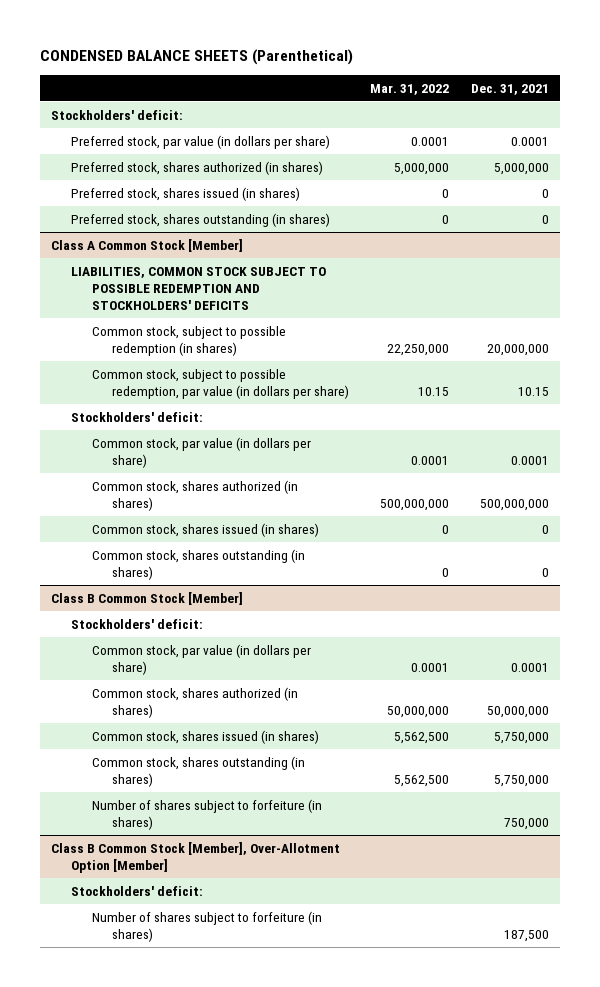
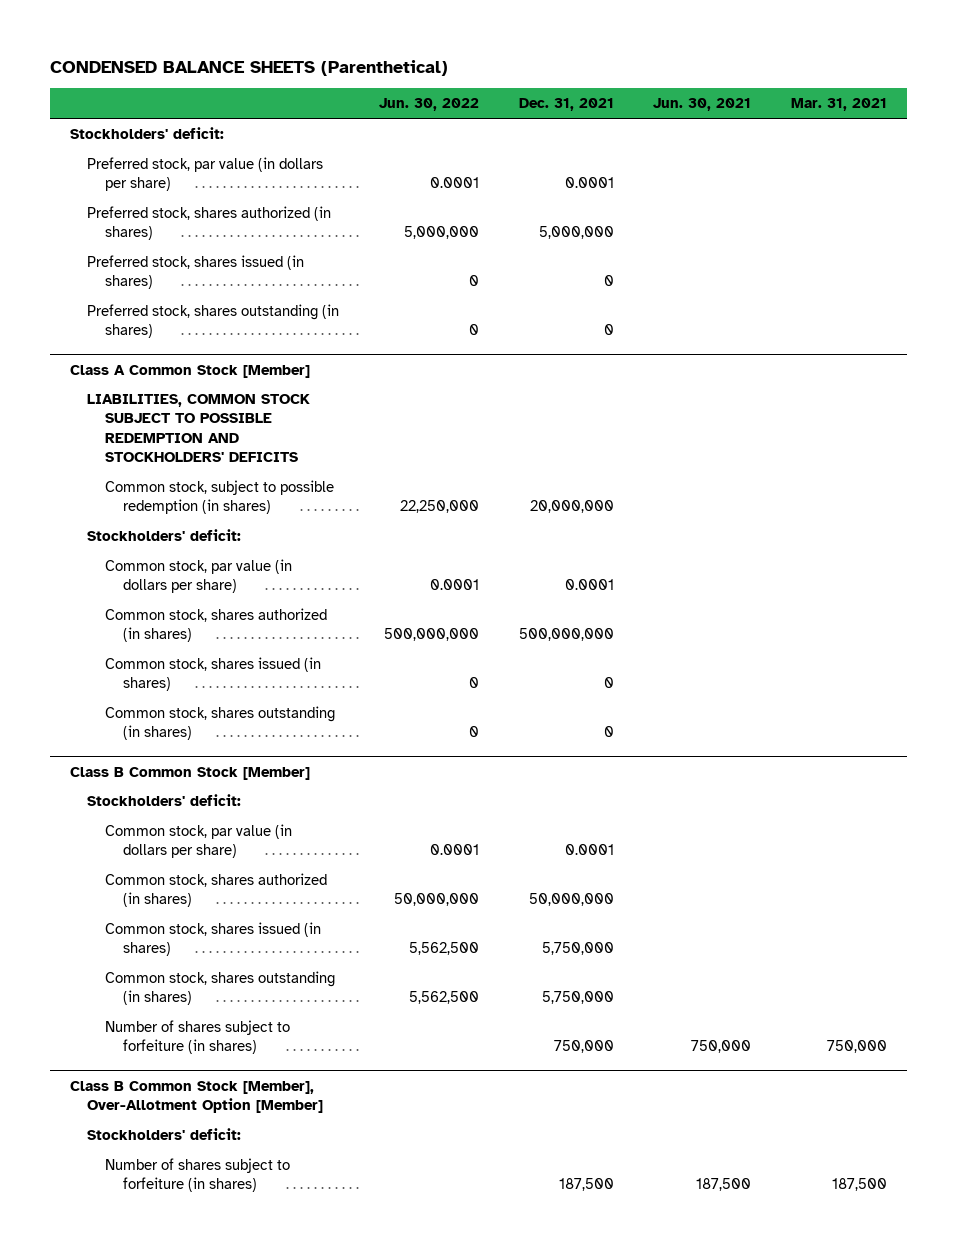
[370,83,450,95] Mar. 31, 2022 -> none
none -> [378,98,479,112] Jun. 30, 2022
none -> [653,98,752,112] Jun. 30, 2021
none -> [791,98,888,112] Mar. 31, 2021
[91,368,350,399] Common stock, subject to possible redemption, par value (in dollars per share) -> none

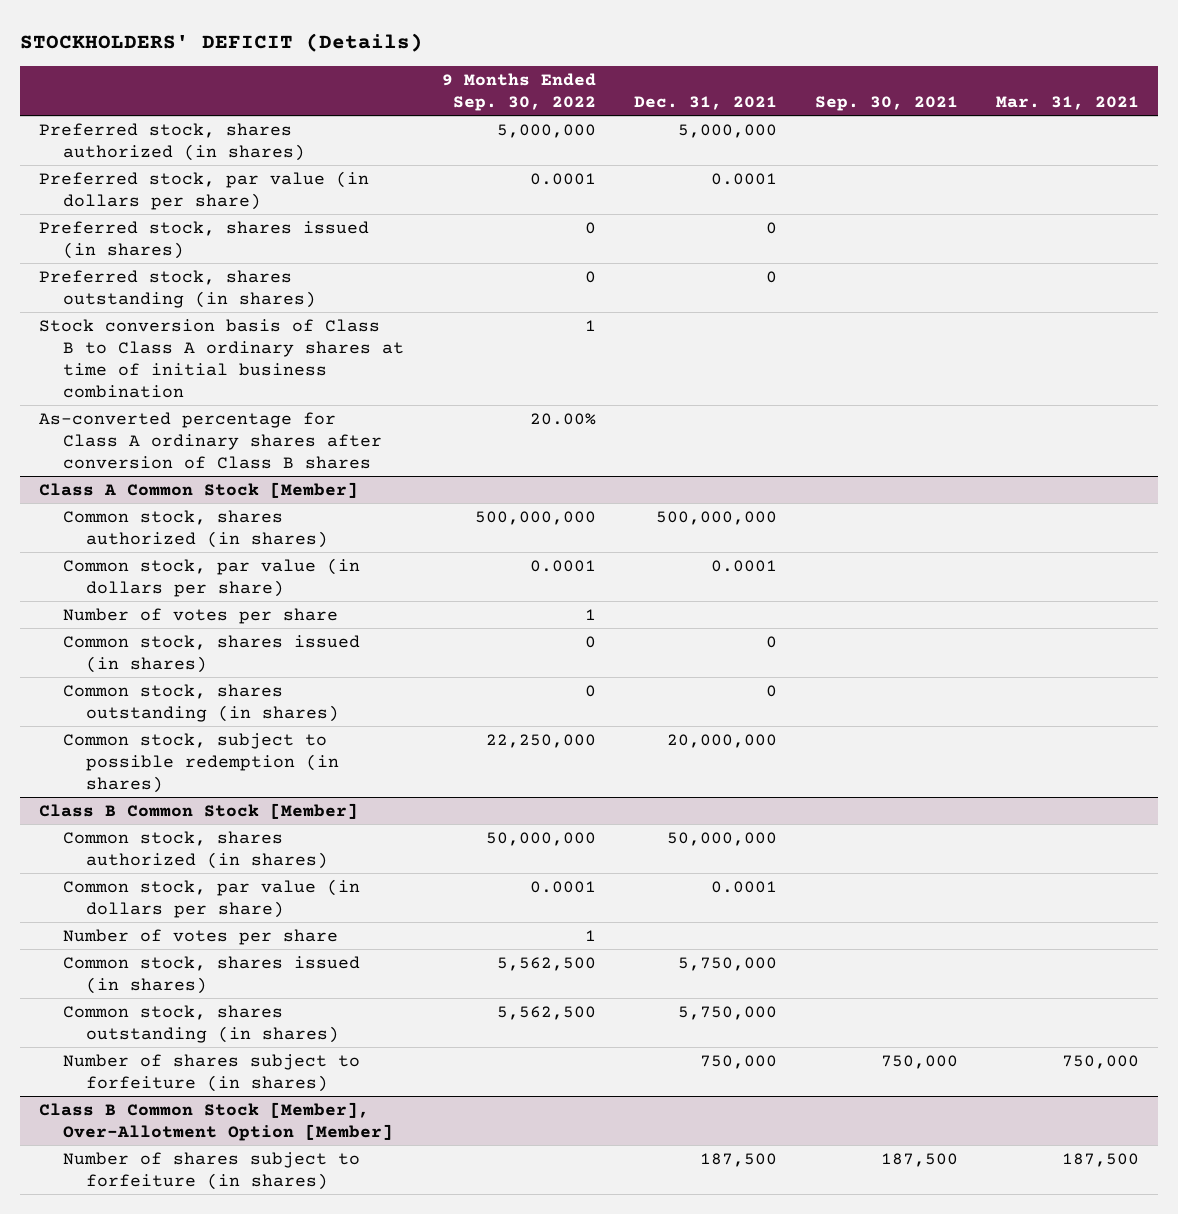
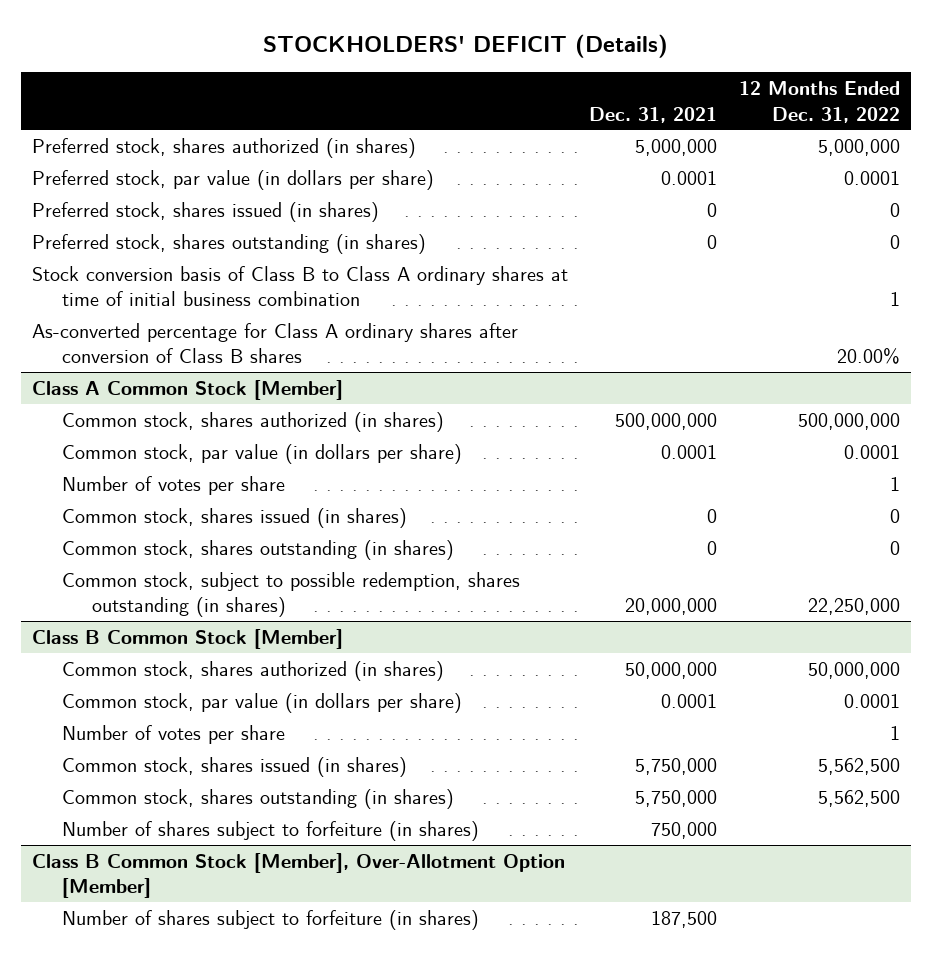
[441,73,596,112] 9 Months Ended Sep. 30, 2022 -> none
[814,96,958,112] Sep. 30, 2021 -> none
[995,96,1139,111] Mar. 31, 2021 -> none
none -> [738,80,900,123] 12 Months Ended Dec. 31, 2022
[62,732,340,793] Common stock, subject to possible redemption (in shares) -> [62,571,521,618] Common stock, subject to possible redemption, shares outstanding (in shares)

